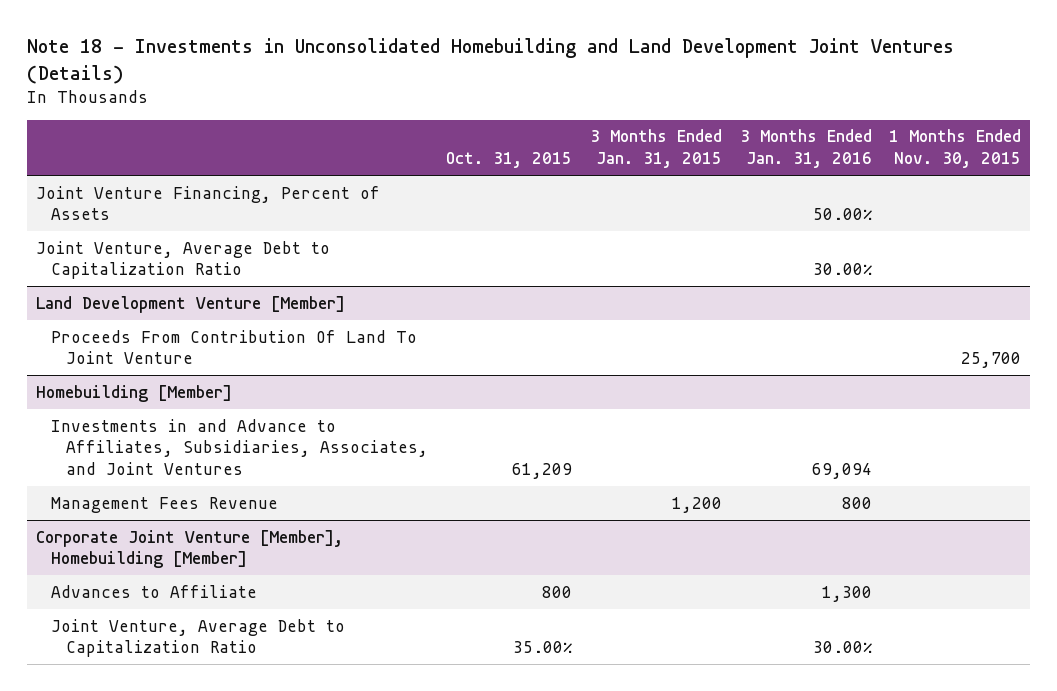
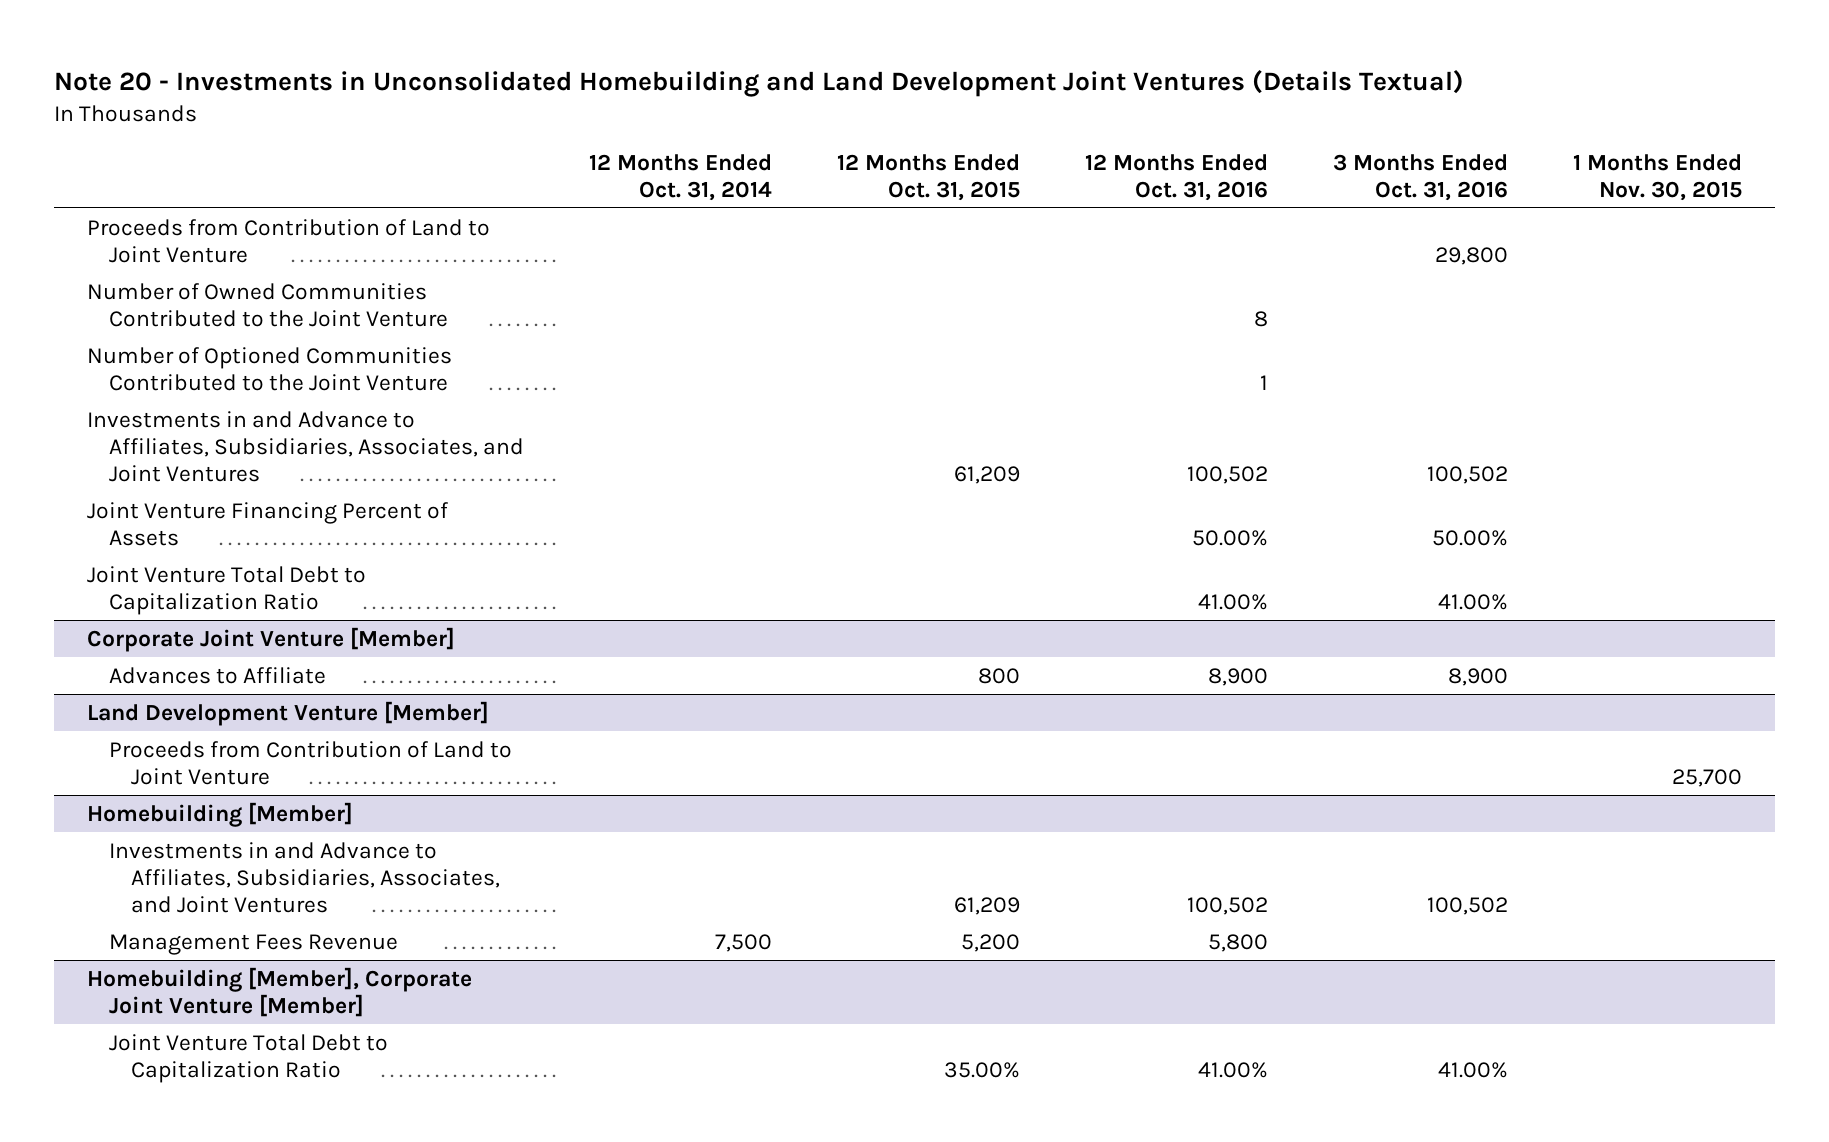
[26,38,954,84] Note 18 - Investments in Unconsolidated Homebuilding and Land Development Joint Ventures (Details) -> [53,69,1464,97] Note 20 - Investments in Unconsolidated Homebuilding and Land Development Joint Ventures (Details Textual)
[445,152,572,169] Oct. 31, 2015 -> none
[589,129,722,169] 3 Months Ended Jan. 31, 2015 -> none
[739,129,872,169] 3 Months Ended Jan. 31, 2016 -> none
none -> [588,153,772,201] 12 Months Ended Oct. 31, 2014
none -> [837,153,1021,201] 12 Months Ended Oct. 31, 2015
none -> [1085,153,1269,201] 12 Months Ended Oct. 31, 2016
none -> [1333,153,1509,201] 3 Months Ended Oct. 31, 2016
none -> [86,218,490,263] Proceeds from Contribution of Land to Joint Venture
none -> [86,282,448,327] Number of Owned Communities Contributed to the Joint Venture
none -> [86,346,452,391] Number of Optioned Communities Contributed to the Joint Venture
none -> [86,410,524,482] Investments in and Advance to Affiliates, Subsidiaries, Associates, and Joint Ventures
[35,185,380,221] Joint Venture Financing, Percent of Assets -> [86,501,448,546] Joint Venture Financing Percent of Assets
[35,240,330,280] Joint Venture, Average Debt to Capitalization Ratio -> [86,565,366,615] Joint Venture Total Debt to Capitalization Ratio
none -> [86,626,455,652] Corporate Joint Venture [Member]
none -> [108,666,326,684] Advances to Affiliate
[50,329,417,365] Proceeds From Contribution Of Land To Joint Venture -> [108,740,512,785] Proceeds from Contribution of Land to Joint Venture
[50,584,257,598] Advances to Affiliate -> none
[35,529,343,569] Corporate Joint Venture [Member], Homebuilding [Member] -> [86,966,472,1017] Homebuilding [Member], Corporate Joint Venture [Member]
[50,618,345,658] Joint Venture, Average Debt to Capitalization Ratio -> [108,1033,388,1083] Joint Venture Total Debt to Capitalization Ratio

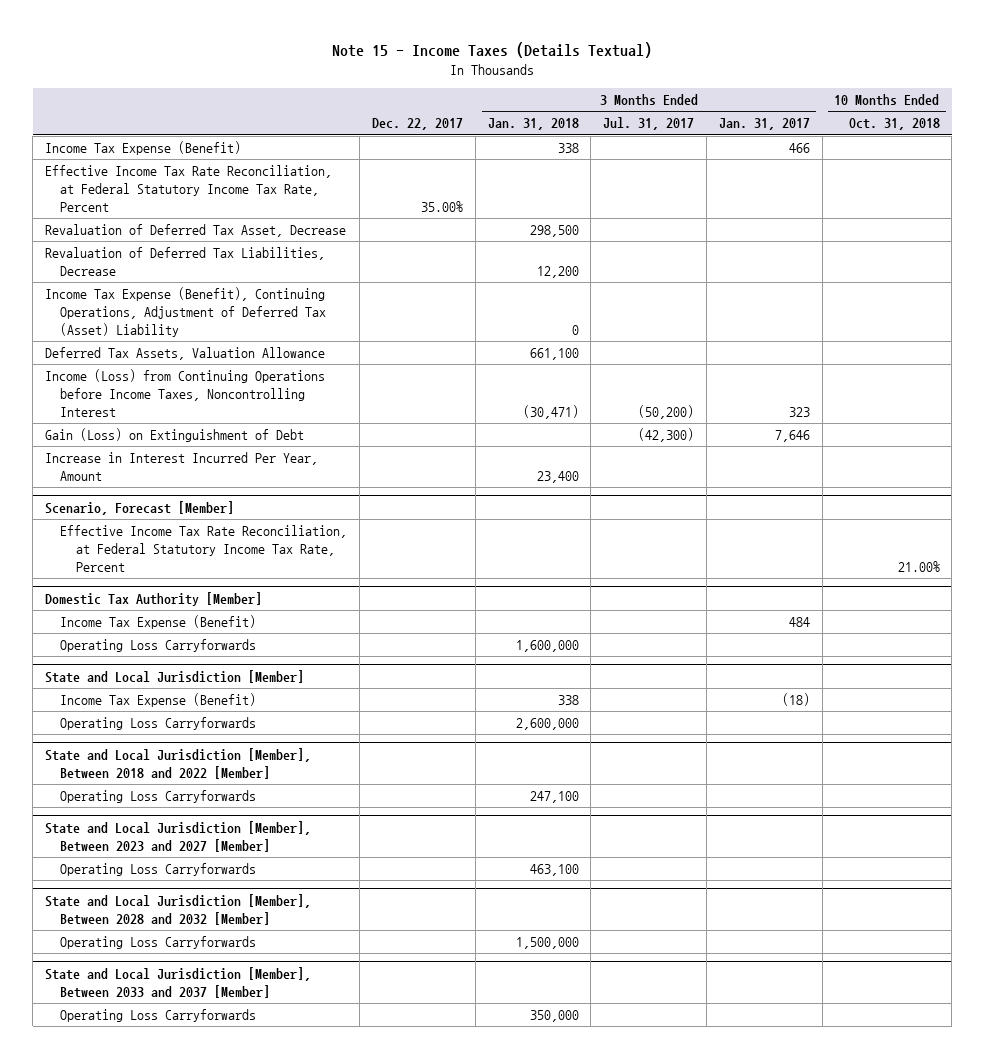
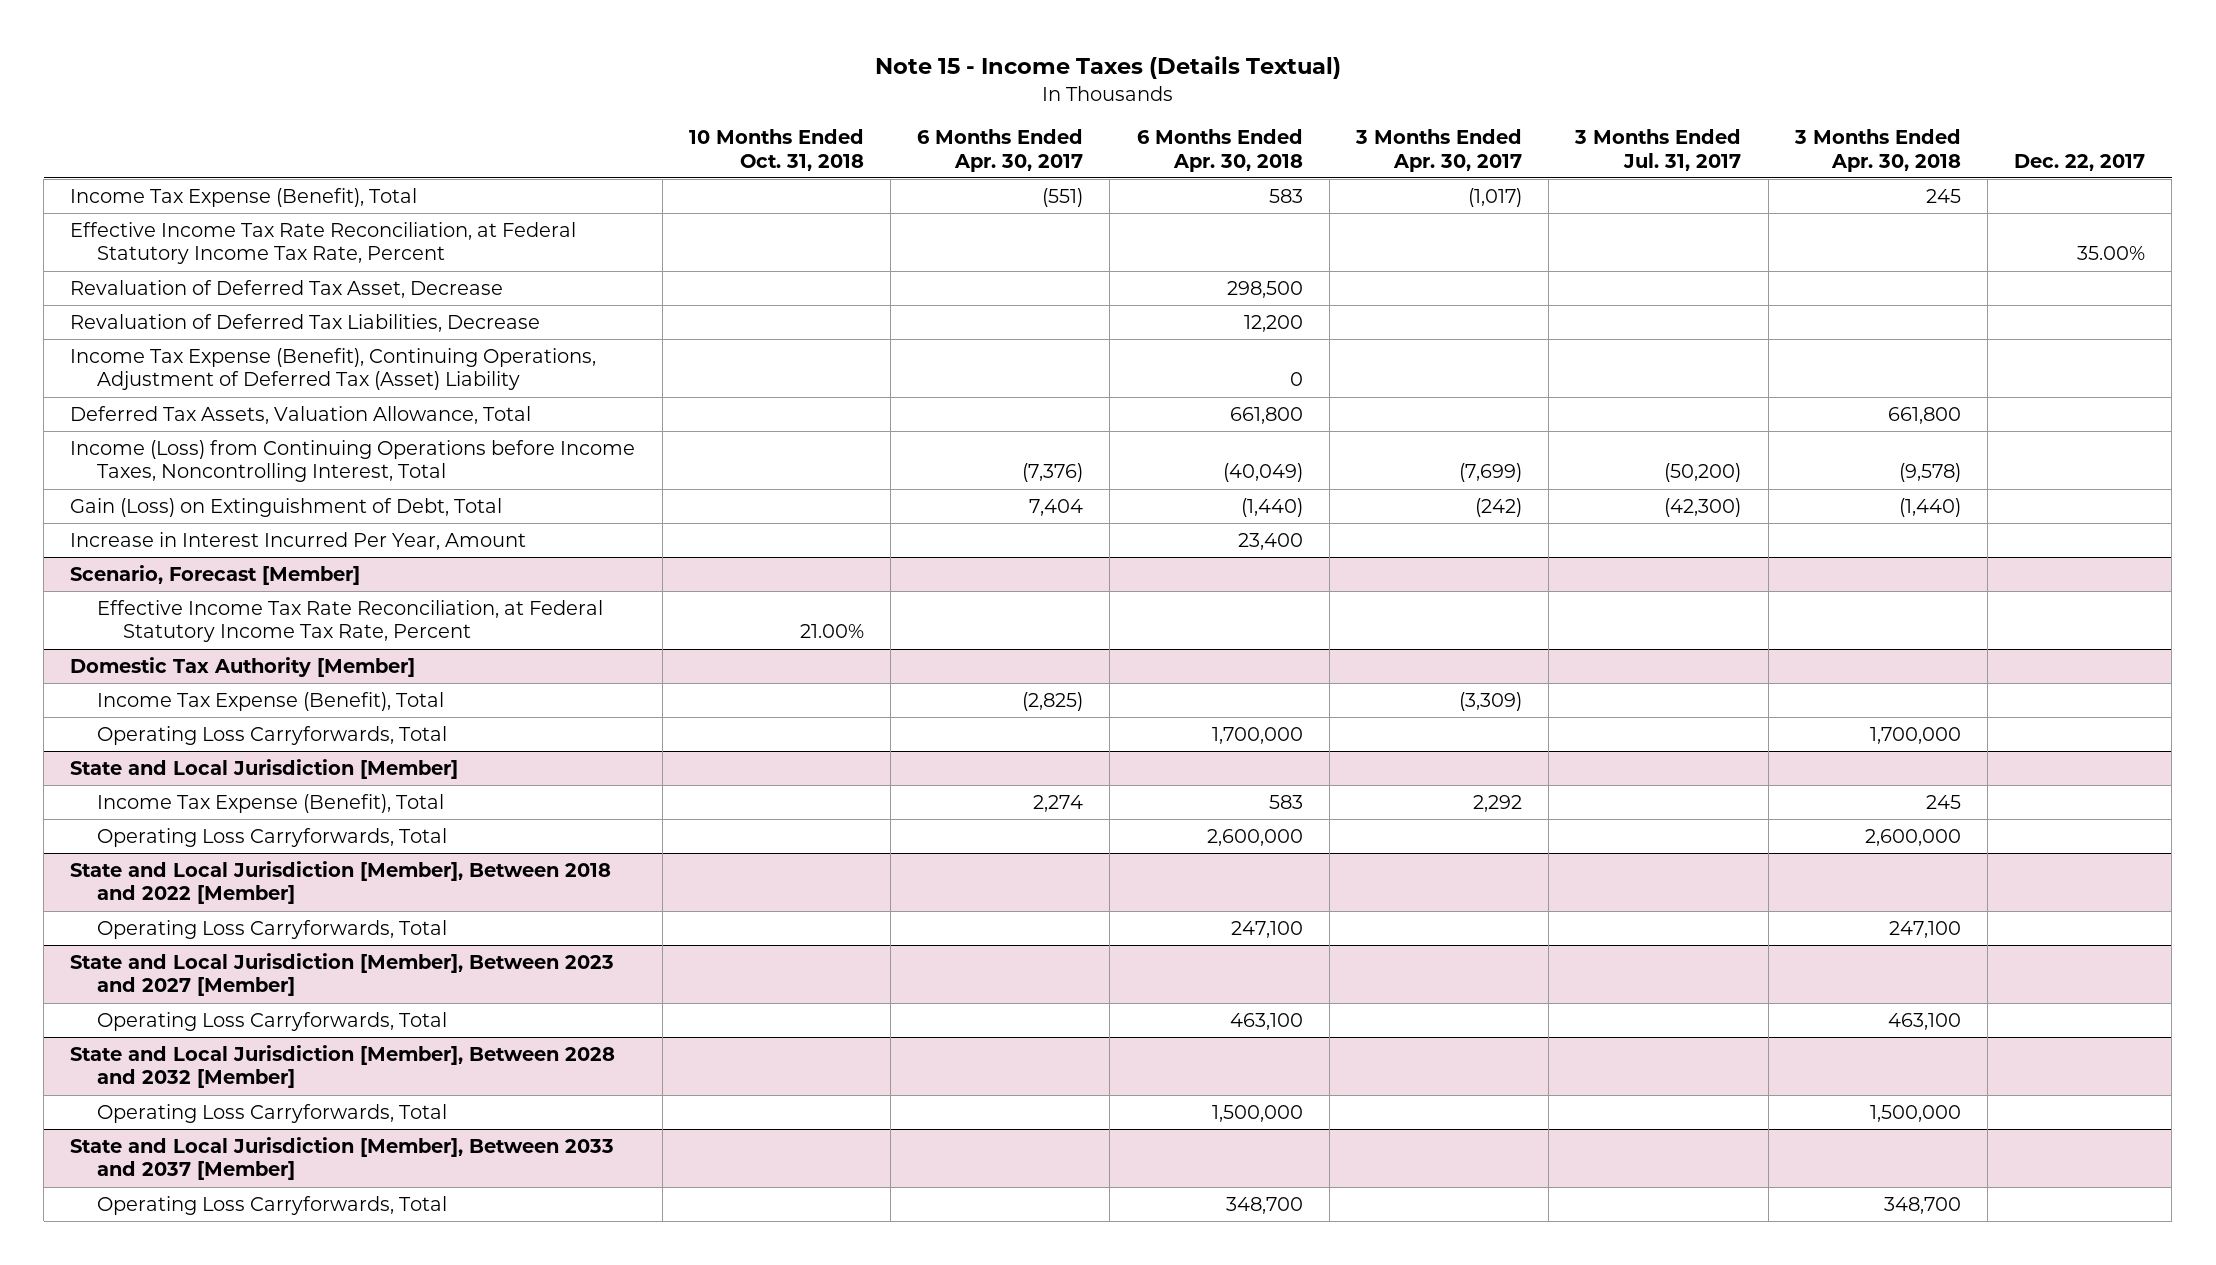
[487,118,579,131] Jan. 31, 2018 -> none
[718,118,810,131] Jan. 31, 2017 -> none
none -> [917,129,1084,172] 6 Months Ended Apr. 30, 2017
none -> [1136,129,1303,172] 6 Months Ended Apr. 30, 2018
none -> [1354,129,1522,172] 3 Months Ended Apr. 30, 2017
none -> [1793,129,1961,172] 3 Months Ended Apr. 30, 2018
[45,141,242,156] Income Tax Expense (Benefit) -> [70,187,418,207] Income Tax Expense (Benefit), Total
[45,347,326,361] Deferred Tax Assets, Valuation Allowance -> [70,405,532,424] Deferred Tax Assets, Valuation Allowance, Total
[45,369,326,417] Income (Loss) from Continuing Operations before Income Taxes, Noncontrolling Interest -> [70,439,636,483] Income (Loss) from Continuing Operations before Income Taxes, Noncontrolling Interest, Total
[45,428,305,443] Gain (Loss) on Extinguishment of Debt -> [70,497,503,517] Gain (Loss) on Extinguishment of Debt, Total
[60,615,257,630] Income Tax Expense (Benefit) -> [96,691,444,711] Income Tax Expense (Benefit), Total
[60,639,257,653] Operating Loss Carryforwards -> [96,725,447,745] Operating Loss Carryforwards, Total
[60,693,257,708] Income Tax Expense (Benefit) -> [96,793,444,813] Income Tax Expense (Benefit), Total
[60,717,257,731] Operating Loss Carryforwards -> [96,827,447,847] Operating Loss Carryforwards, Total
[60,790,257,804] Operating Loss Carryforwards -> [96,919,447,939] Operating Loss Carryforwards, Total
[60,863,257,877] Operating Loss Carryforwards -> [96,1011,447,1031] Operating Loss Carryforwards, Total
[60,936,257,950] Operating Loss Carryforwards -> [96,1103,447,1123] Operating Loss Carryforwards, Total
[60,1009,257,1023] Operating Loss Carryforwards -> [96,1195,447,1215] Operating Loss Carryforwards, Total

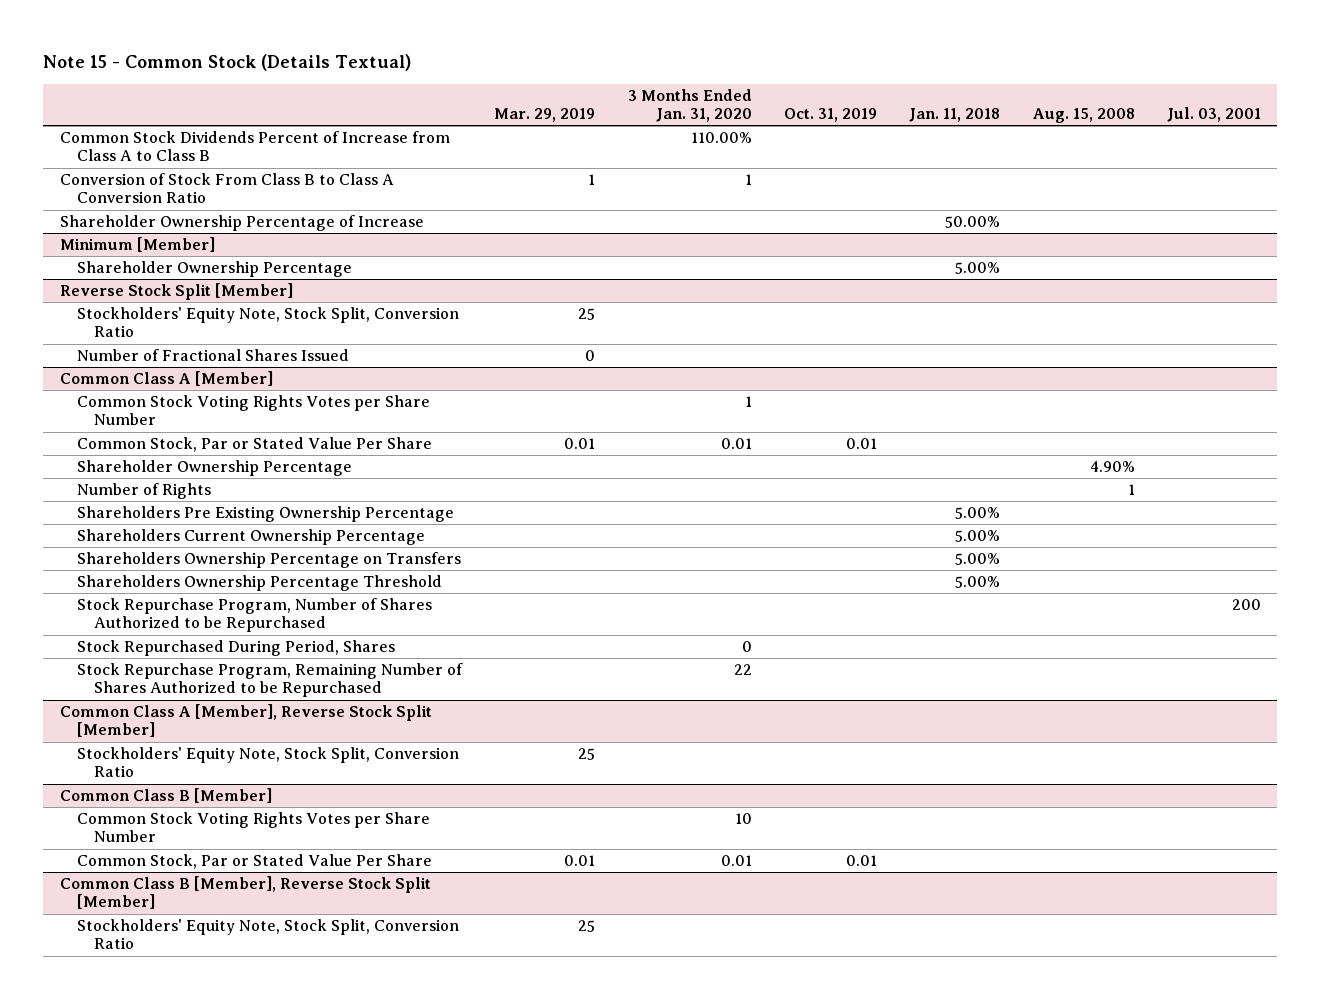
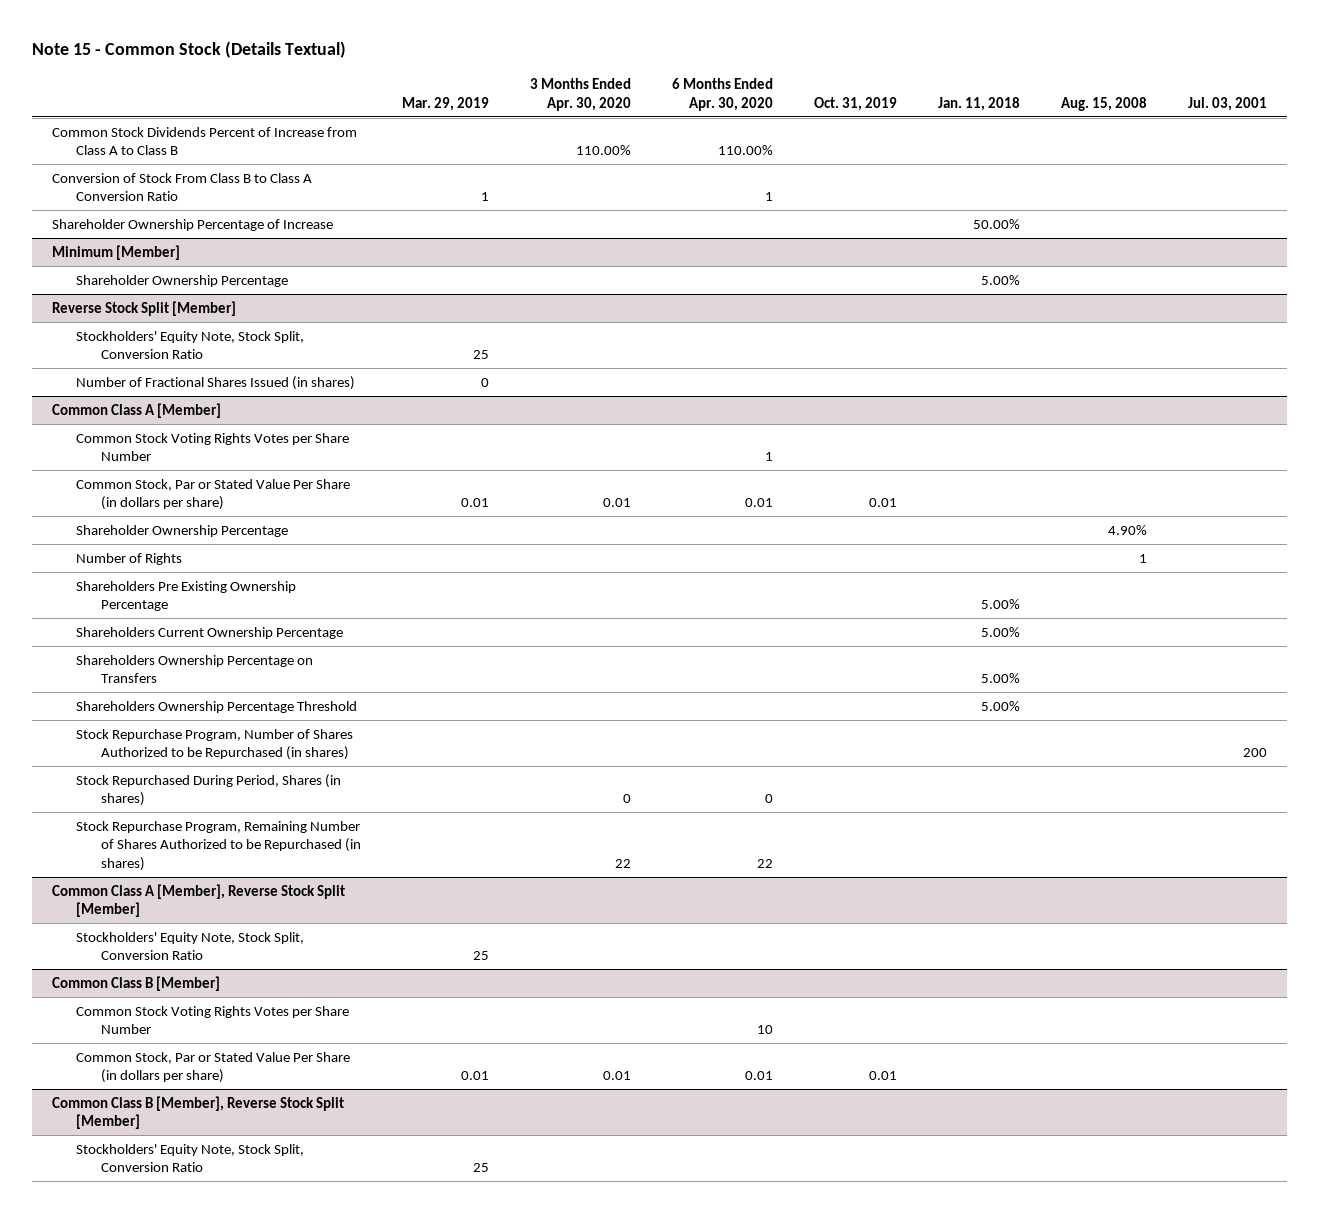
[627,88,752,123] 3 Months Ended Jan. 31, 2020 -> none
none -> [529,78,631,111] 3 Months Ended Apr. 30, 2020
none -> [671,78,773,111] 6 Months Ended Apr. 30, 2020
[76,349,349,362] Number of Fractional Shares Issued -> [76,375,356,390] Number of Fractional Shares Issued (in shares)
[76,437,432,453] Common Stock, Par or Stated Value Per Share -> [76,478,351,511] Common Stock, Par or Stated Value Per Share (in dollars per share)
[76,598,432,633] Stock Repurchase Program, Number of Shares Authorized to be Repurchased -> [76,728,354,761] Stock Repurchase Program, Number of Shares Authorized to be Repurchased (in shares)
[76,640,395,657] Stock Repurchased During Period, Shares -> [76,773,342,807] Stock Repurchased During Period, Shares (in shares)
[76,663,463,698] Stock Repurchase Program, Remaining Number of Shares Authorized to be Repurchased -> [76,820,361,871] Stock Repurchase Program, Remaining Number of Shares Authorized to be Repurchased (in shares)
[76,854,432,870] Common Stock, Par or Stated Value Per Share -> [76,1051,351,1084] Common Stock, Par or Stated Value Per Share (in dollars per share)

